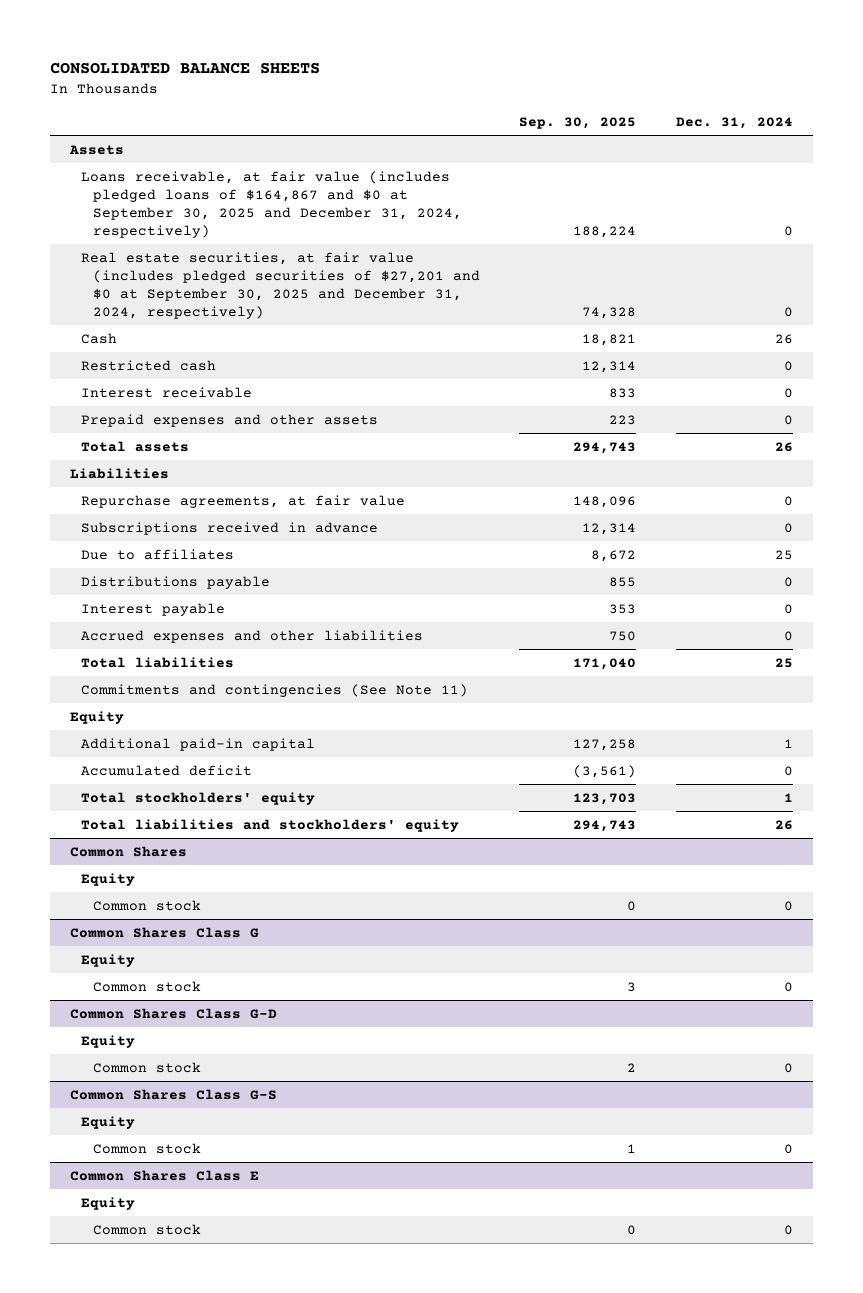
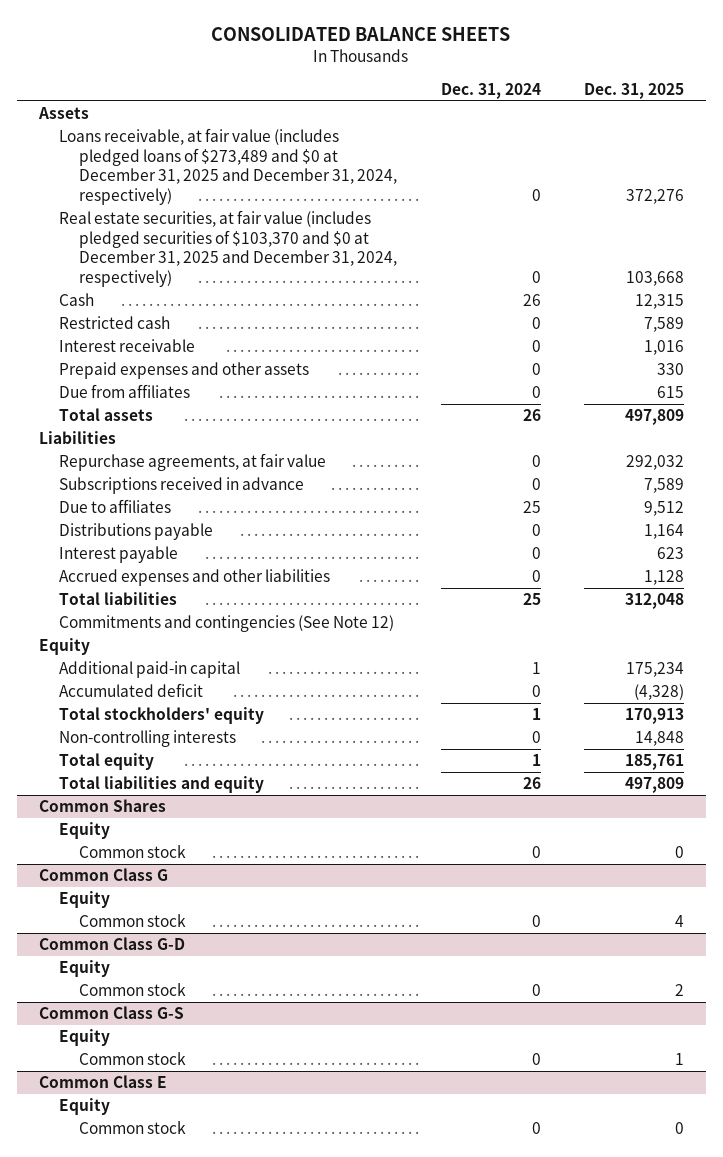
[519,116,637,129] Sep. 30, 2025 -> none
none -> [584,82,685,99] Dec. 31, 2025
[81,171,462,238] Loans receivable, at fair value (includes pledged loans of $164,867 and $0 at September 30, 2025 and December 31, 2024, respectively) -> [58,128,397,205] Loans receivable, at fair value (includes pledged loans of $273,489 and $0 at December 31, 2025 and December 31, 2024, respectively)
[81,252,480,319] Real estate securities, at fair value (includes pledged securities of $27,201 and $0 at September 30, 2025 and December 31, 2024, respectively) -> [58,210,397,287] Real estate securities, at fair value (includes pledged securities of $103,370 and $0 at December 31, 2025 and December 31, 2024, respectively)
none -> [58,384,190,399] Due from affiliates
[81,684,469,698] Commitments and contingencies (See Note 11) -> [58,615,394,633] Commitments and contingencies (See Note 12)
none -> [58,730,236,748] Non-controlling interests
none -> [58,753,154,771] Total equity
[81,819,460,833] Total liabilities and stockholders' equity -> [58,776,264,794] Total liabilities and equity
[70,927,260,939] Common Shares Class G -> [38,868,168,882] Common Class G
[70,1008,278,1020] Common Shares Class G-D -> [38,937,185,951] Common Class G-D
[70,1089,278,1101] Common Shares Class G-S -> [38,1006,184,1020] Common Class G-S
[70,1170,260,1182] Common Shares Class E -> [38,1075,167,1089] Common Class E

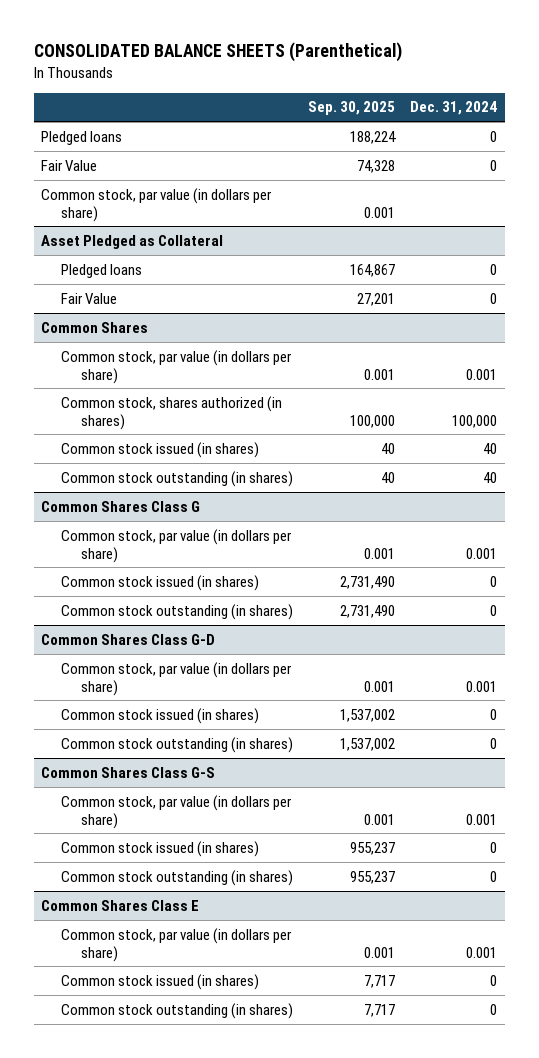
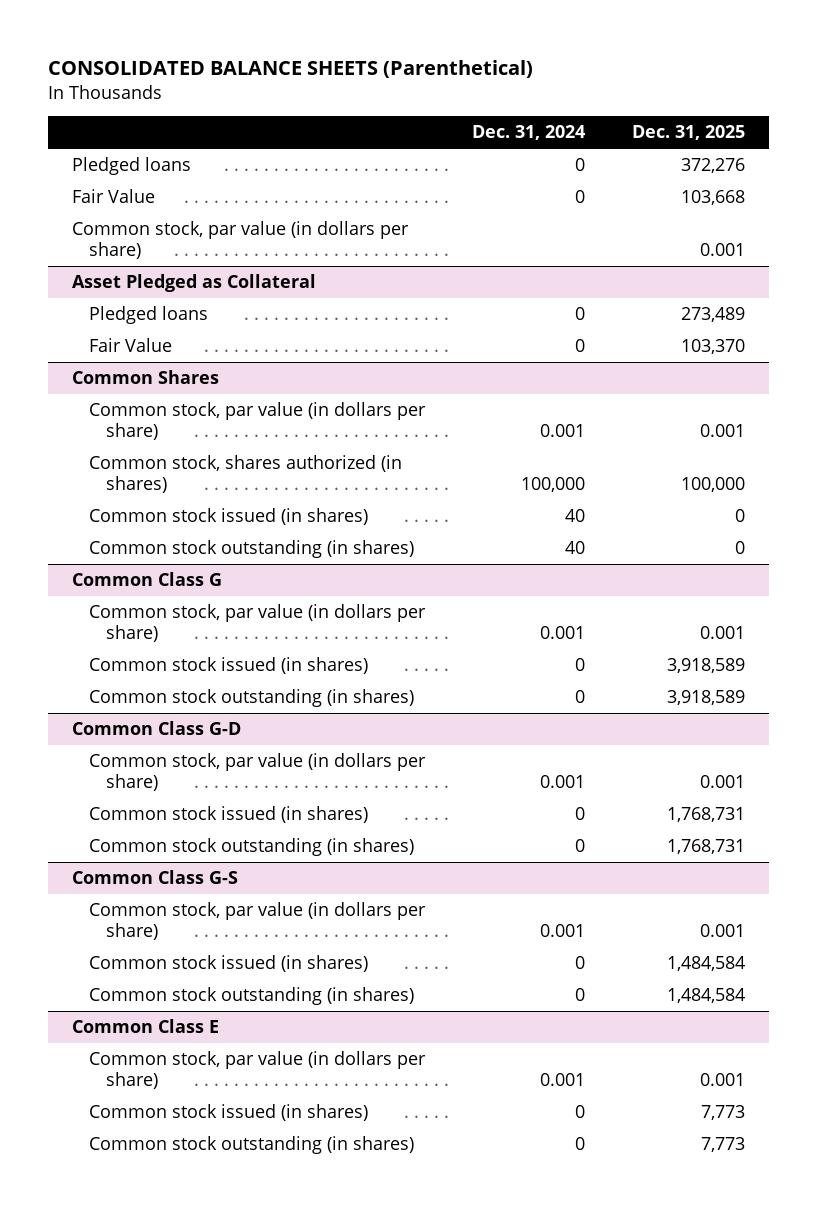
[308,101,396,116] Sep. 30, 2025 -> none
none -> [632,125,746,141] Dec. 31, 2025
[41,500,201,512] Common Shares Class G -> [71,572,222,587] Common Class G
[41,633,216,645] Common Shares Class G-D -> [71,721,241,736] Common Class G-D
[41,766,216,778] Common Shares Class G-S -> [71,870,238,885] Common Class G-S
[41,899,200,911] Common Shares Class E -> [71,1019,219,1034] Common Class E

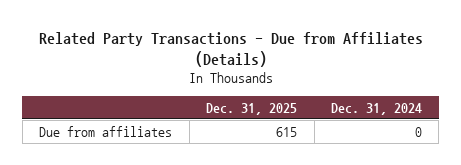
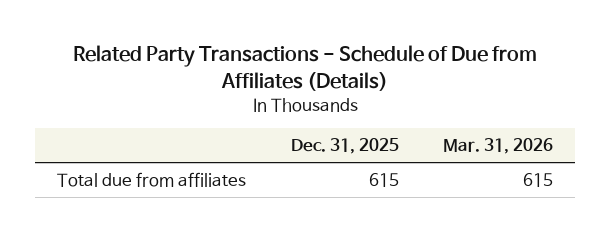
[38,32,423,67] Related Party Transactions - Due from Affiliates (Details) -> [73,45,538,91] Related Party Transactions - Schedule of Due from Affiliates (Details)
[330,102,422,115] Dec. 31, 2024 -> none
none -> [443,138,554,155] Mar. 31, 2026
[39,125,173,137] Due from affiliates -> [57,172,247,188] Total due from affiliates

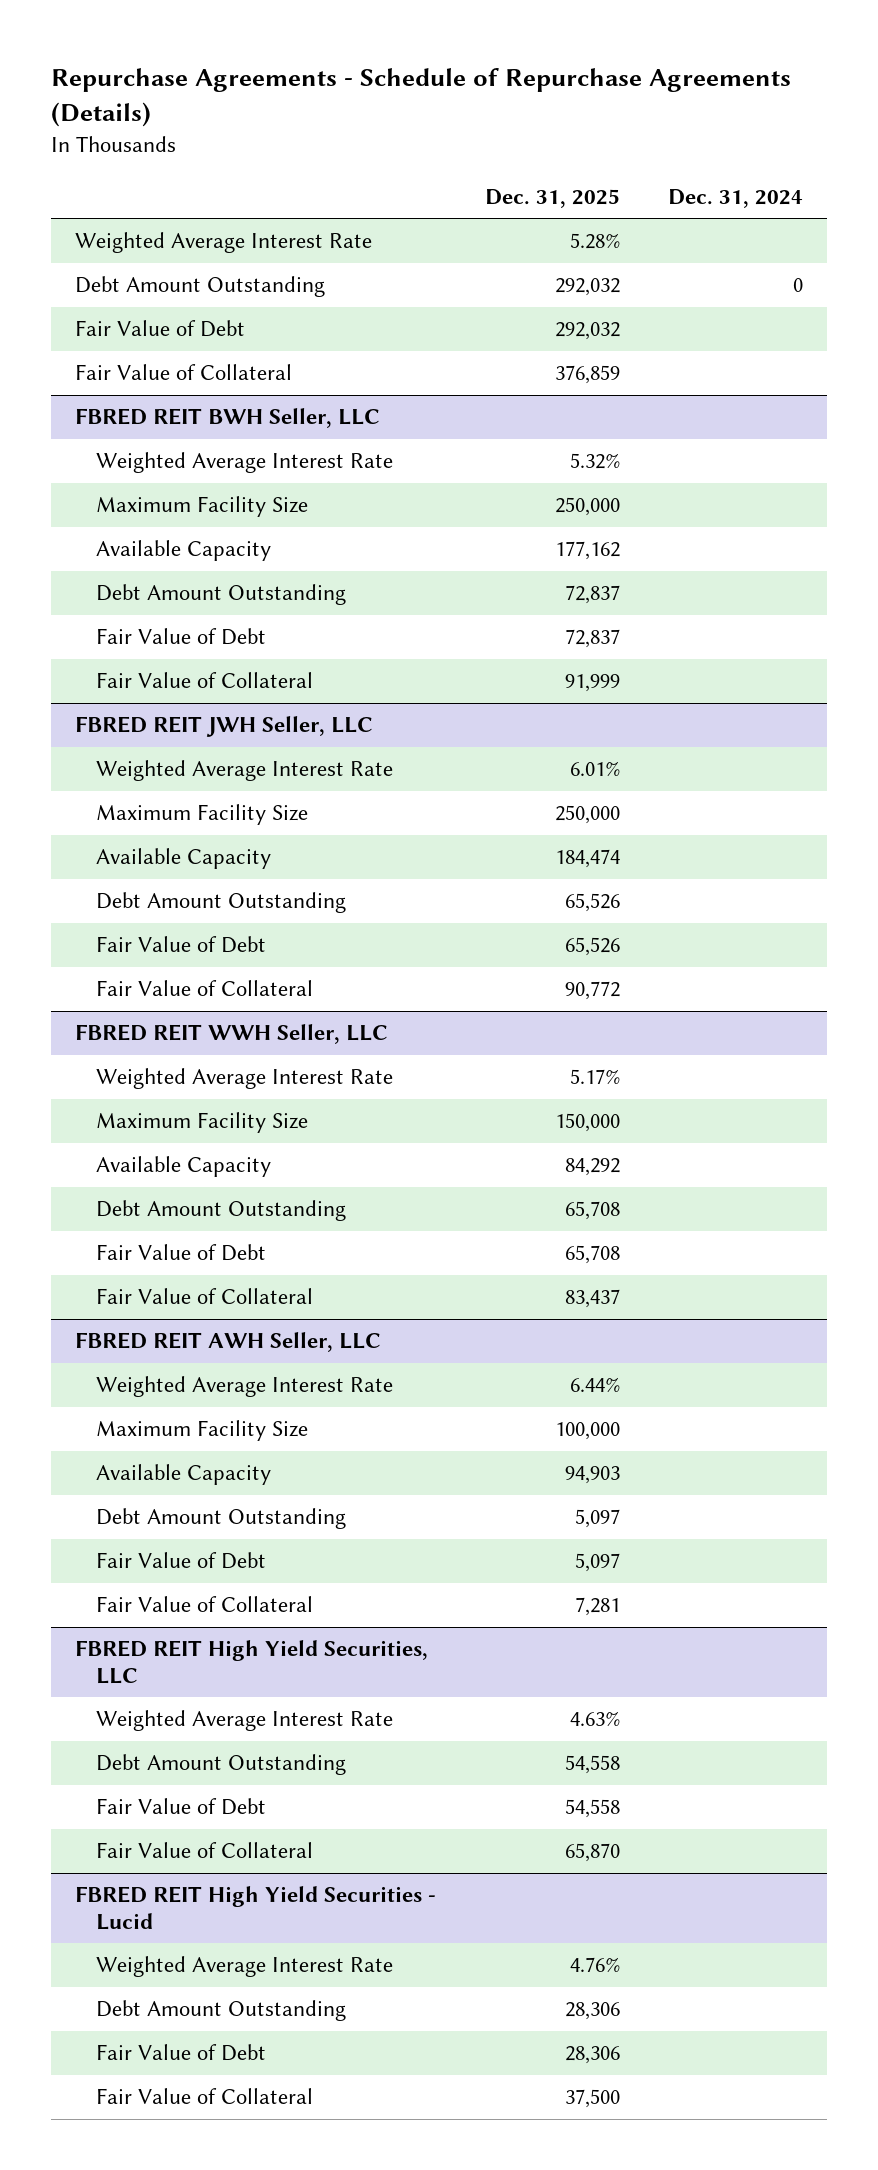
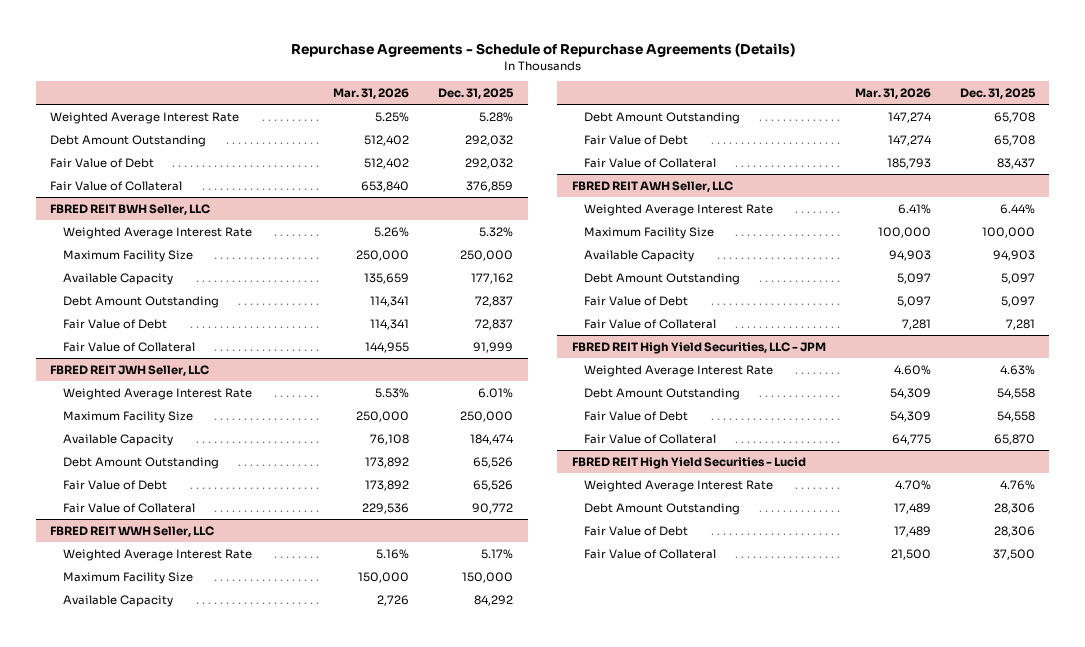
[668,188,804,208] Dec. 31, 2024 -> none
none -> [333,88,410,100] Mar. 31, 2026
[75,1640,429,1684] FBRED REIT High Yield Securities, LLC -> [571,341,826,354] FBRED REIT High Yield Securities, LLC - JPM

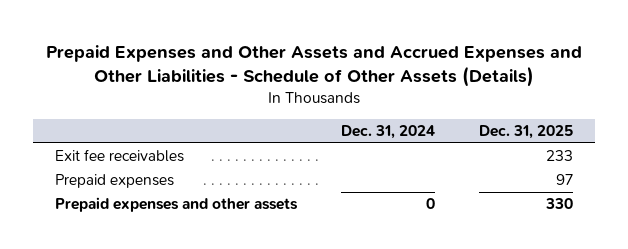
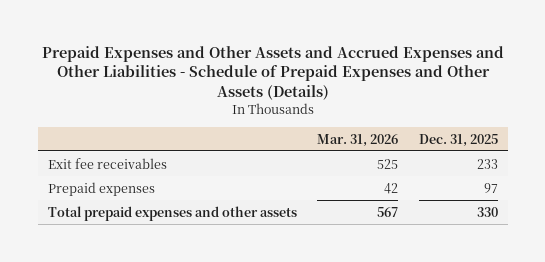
[46,44,583,88] Prepaid Expenses and Other Assets and Accrued Expenses and Other Liabilities - Schedule of Other Assets (Details) -> [41,45,504,101] Prepaid Expenses and Other Assets and Accrued Expenses and Other Liabilities - Schedule of Prepaid Expenses and Other Assets (Details)
[341,125,436,140] Dec. 31, 2024 -> none
none -> [317,133,399,147] Mar. 31, 2026
[55,197,299,213] Prepaid expenses and other assets -> [47,205,297,221] Total prepaid expenses and other assets

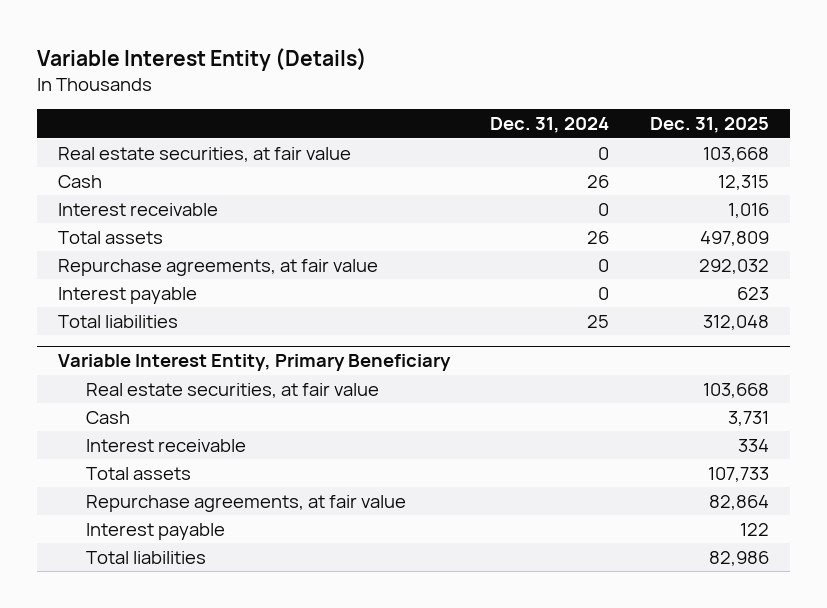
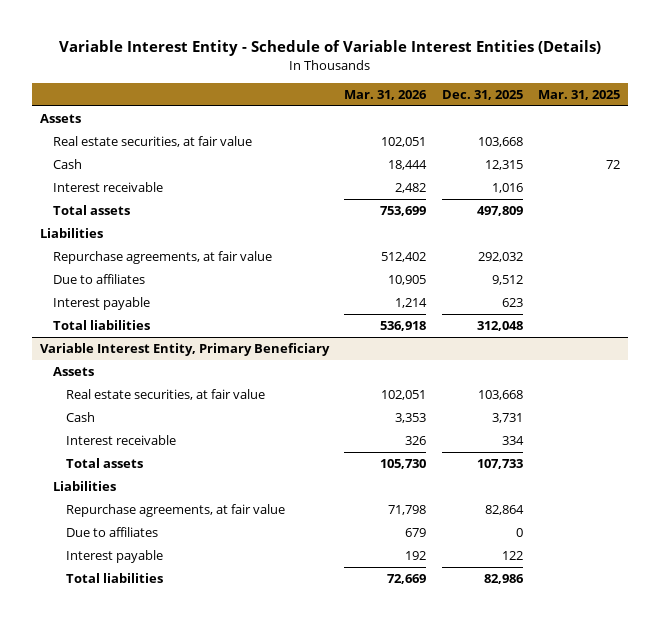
[37,47,368,71] Variable Interest Entity (Details) -> [58,40,601,57] Variable Interest Entity - Schedule of Variable Interest Entities (Details)
[490,117,610,134] Dec. 31, 2024 -> none
none -> [344,89,428,100] Mar. 31, 2026
none -> [538,89,621,100] Mar. 31, 2025
none -> [39,114,81,124] Assets
none -> [39,228,103,239] Liabilities
none -> [52,274,145,285] Due to affiliates
none -> [52,367,94,377] Assets
none -> [52,481,116,492] Liabilities
none -> [65,527,158,538] Due to affiliates

